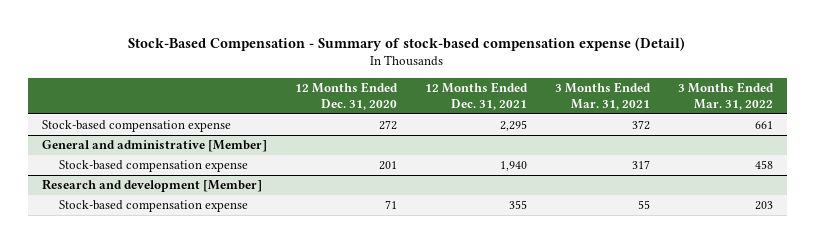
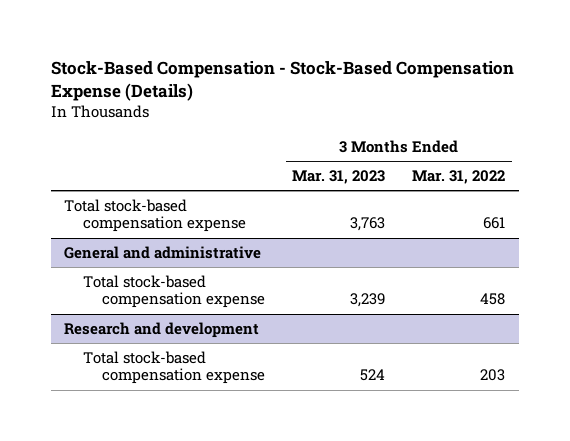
[128,37,686,52] Stock-Based Compensation - Summary of stock-based compensation expense (Detail) -> [50,60,514,101] Stock-Based Compensation - Stock-Based Compensation Expense (Details)
[295,82,399,111] 12 Months Ended Dec. 31, 2020 -> none
[424,82,528,111] 12 Months Ended Dec. 31, 2021 -> none
[554,82,651,111] 3 Months Ended Mar. 31, 2021 -> none
none -> [292,169,386,184] Mar. 31, 2023
[42,120,232,133] Stock-based compensation expense -> [64,198,247,233] Total stock-based compensation expense
[42,140,268,153] General and administrative [Member] -> [64,245,262,259] General and administrative
[59,160,249,173] Stock-based compensation expense -> [83,274,266,309] Total stock-based compensation expense
[42,179,263,193] Research and development [Member] -> [64,321,260,338] Research and development
[59,200,249,213] Stock-based compensation expense -> [83,350,266,385] Total stock-based compensation expense

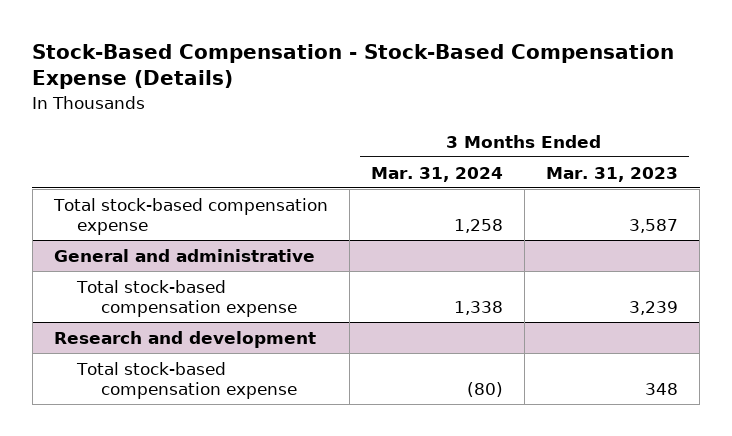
[412,169,506,184] Mar. 31, 2022 -> none
none -> [370,166,503,182] Mar. 31, 2024
[350,217,386,232] 3,763 -> [628,218,678,233] 3,587
[360,369,386,382] 524 -> [644,382,678,395] 348

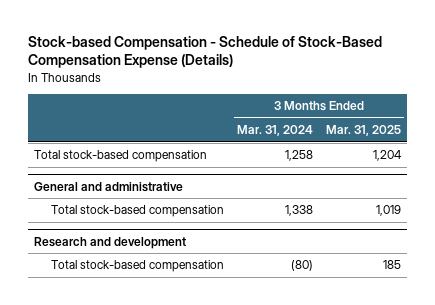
[32,43,675,90] Stock-Based Compensation - Stock-Based Compensation Expense (Details) -> [27,35,382,69] Stock-based Compensation - Schedule of Stock-Based Compensation Expense (Details)
[545,166,678,182] Mar. 31, 2023 -> none
none -> [325,125,401,137] Mar. 31, 2025
[52,197,328,235] Total stock-based compensation expense -> [34,150,208,163] Total stock-based compensation
[76,279,297,317] Total stock-based compensation expense -> [50,205,224,218] Total stock-based compensation
[76,361,297,399] Total stock-based compensation expense -> [50,260,224,273] Total stock-based compensation

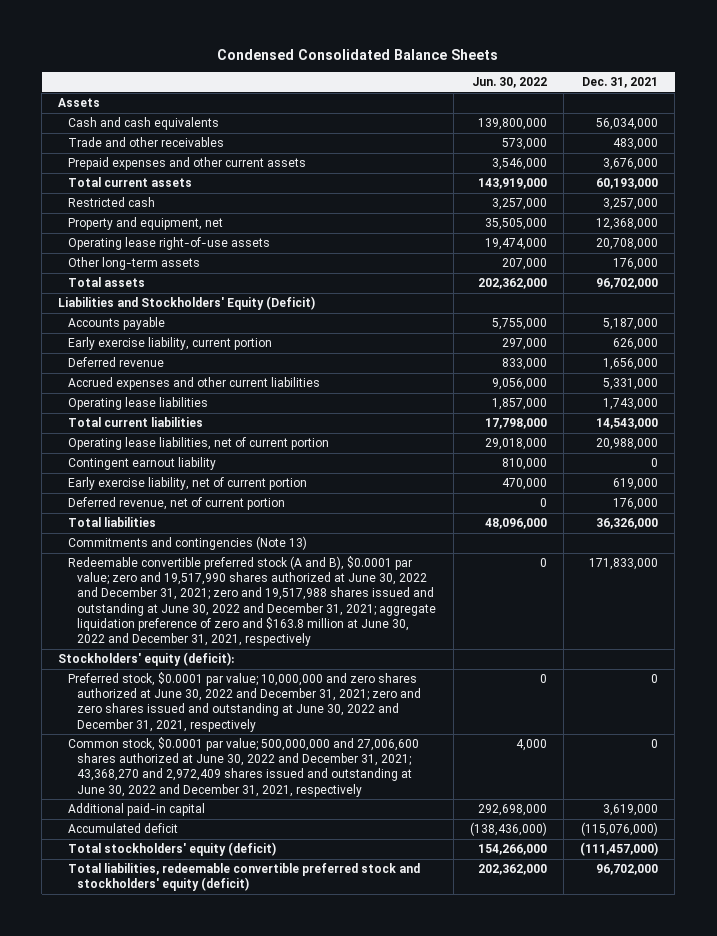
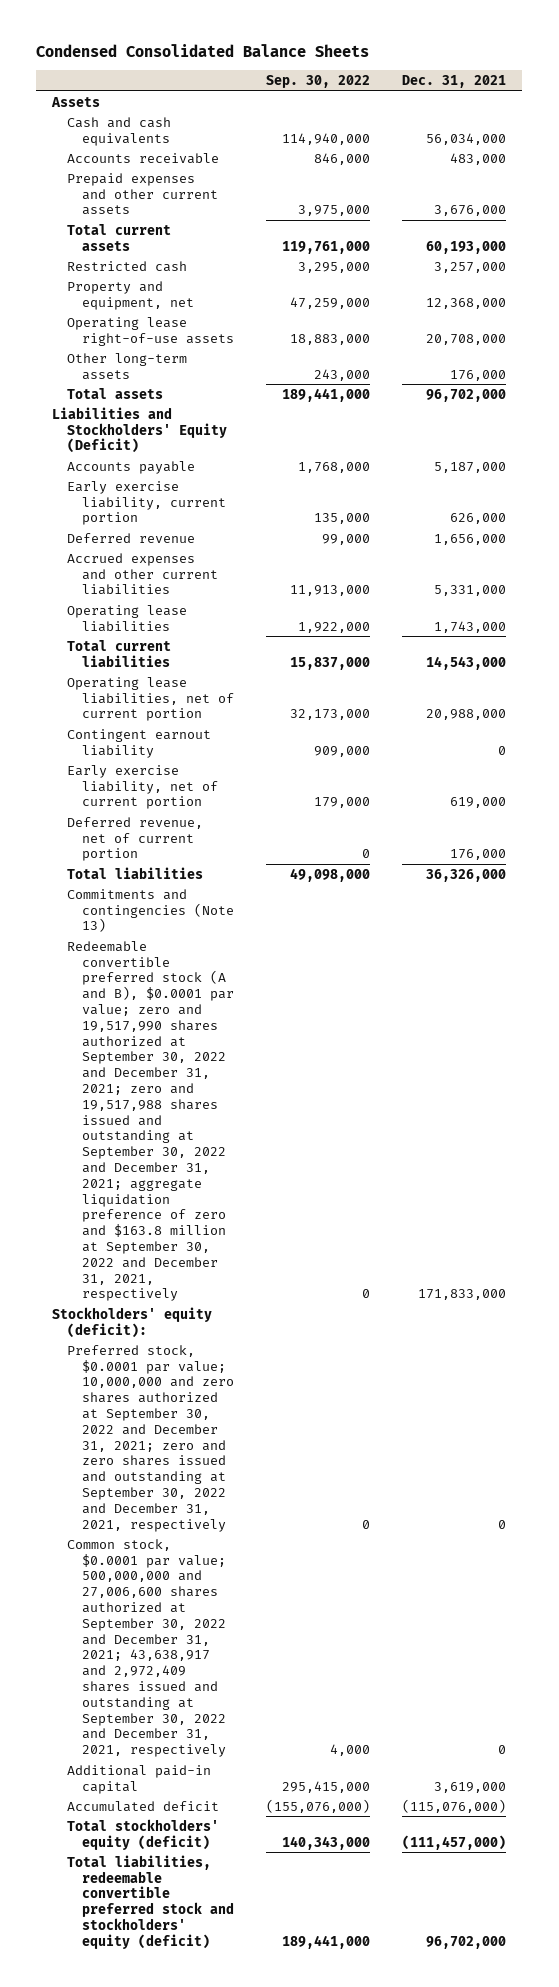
[471,77,547,89] Jun. 30, 2022 -> none
none -> [265,75,370,89] Sep. 30, 2022
[67,137,224,148] Trade and other receivables -> [67,152,220,164] Accounts receivable
[67,556,437,646] Redeemable convertible preferred stock (A and B), $0.0001 par value; zero and 19,517,990 shares authorized at June 30, 2022 and December 31, 2021; zero and 19,517,988 shares issued and outstanding at June 30, 2022 and December 31, 2021; aggregate liquidation preference of zero and $163.8 million at June 30, 2022 and December 31, 2021, respectively -> [67,940,234,1302] Redeemable convertible preferred stock (A and B), $0.0001 par value; zero and 19,517,990 shares authorized at September 30, 2022 and December 31, 2021; zero and 19,517,988 shares issued and outstanding at September 30, 2022 and December 31, 2021; aggregate liquidation preference of zero and $163.8 million at September 30, 2022 and December 31, 2021, respectively
[67,672,422,732] Preferred stock, $0.0001 par value; 10,000,000 and zero shares authorized at June 30, 2022 and December 31, 2021; zero and zero shares issued and outstanding at June 30, 2022 and December 31, 2021, respectively -> [67,1344,234,1532] Preferred stock, $0.0001 par value; 10,000,000 and zero shares authorized at September 30, 2022 and December 31, 2021; zero and zero shares issued and outstanding at September 30, 2022 and December 31, 2021, respectively
[67,737,419,797] Common stock, $0.0001 par value; 500,000,000 and 27,006,600 shares authorized at June 30, 2022 and December 31, 2021; 43,368,270 and 2,972,409 shares issued and outstanding at June 30, 2022 and December 31, 2021, respectively -> [67,1538,226,1758] Common stock, $0.0001 par value; 500,000,000 and 27,006,600 shares authorized at September 30, 2022 and December 31, 2021; 43,638,917 and 2,972,409 shares issued and outstanding at September 30, 2022 and December 31, 2021, respectively

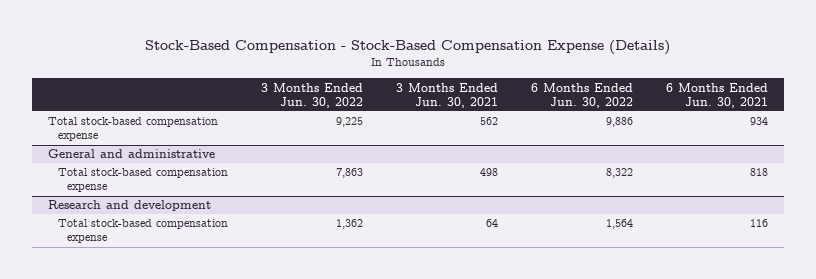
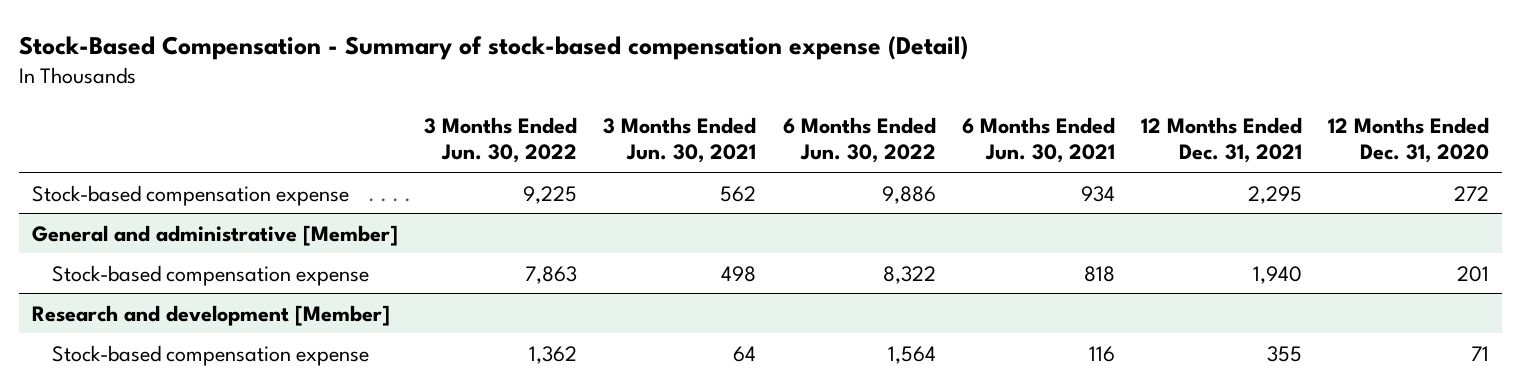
[145,40,671,56] Stock-Based Compensation - Stock-Based Compensation Expense (Details) -> [19,35,969,60] Stock-Based Compensation - Summary of stock-based compensation expense (Detail)
none -> [1140,116,1302,164] 12 Months Ended Dec. 31, 2021
none -> [1327,116,1489,164] 12 Months Ended Dec. 31, 2020
[48,117,219,142] Total stock-based compensation expense -> [32,184,350,206] Stock-based compensation expense
[48,149,216,159] General and administrative -> [32,224,399,246] General and administrative [Member]
[57,168,228,193] Total stock-based compensation expense -> [51,264,369,286] Stock-based compensation expense
[48,200,212,212] Research and development -> [32,304,391,326] Research and development [Member]
[57,219,228,244] Total stock-based compensation expense -> [51,344,369,366] Stock-based compensation expense

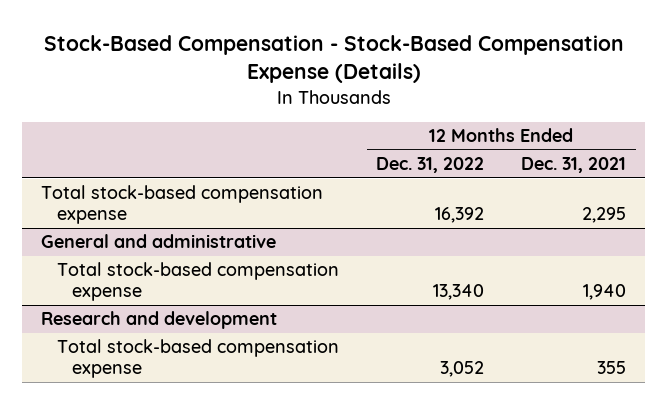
[19,35,969,60] Stock-Based Compensation - Summary of stock-based compensation expense (Detail) -> [43,34,624,84] Stock-Based Compensation - Stock-Based Compensation Expense (Details)
[424,116,578,164] 3 Months Ended Jun. 30, 2022 -> none
[603,116,757,164] 3 Months Ended Jun. 30, 2021 -> none
[782,116,936,164] 6 Months Ended Jun. 30, 2022 -> none
[961,116,1115,164] 6 Months Ended Jun. 30, 2021 -> none
[1327,116,1489,164] 12 Months Ended Dec. 31, 2020 -> none
none -> [375,157,484,174] Dec. 31, 2022
[32,184,350,206] Stock-based compensation expense -> [41,185,324,225] Total stock-based compensation expense
[32,224,399,246] General and administrative [Member] -> [41,234,277,249] General and administrative
[51,264,369,286] Stock-based compensation expense -> [56,262,339,302] Total stock-based compensation expense
[32,304,391,326] Research and development [Member] -> [41,311,278,330] Research and development
[51,344,369,366] Stock-based compensation expense -> [56,339,339,379] Total stock-based compensation expense

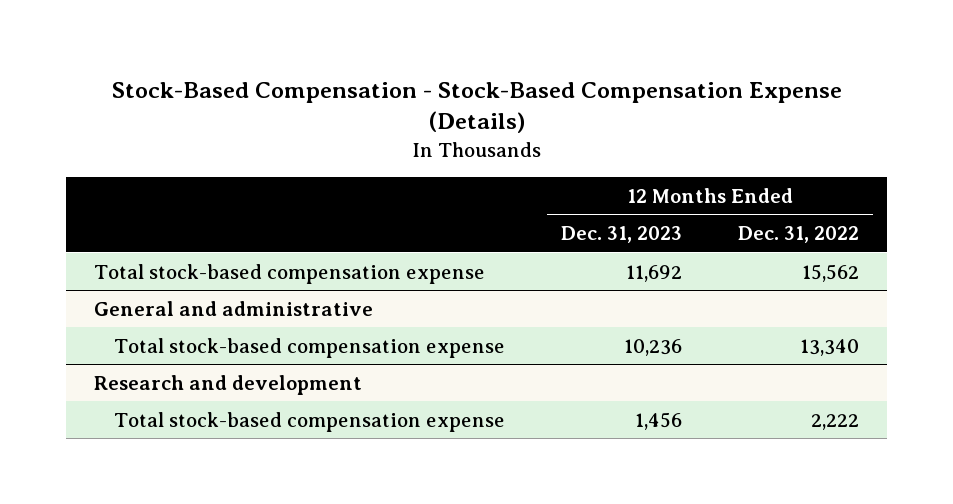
[521,157,627,174] Dec. 31, 2021 -> none
none -> [561,226,683,244] Dec. 31, 2023
[434,207,484,224] 16,392 -> [801,263,859,282] 15,562
[439,361,484,378] 3,052 -> [810,413,859,430] 2,222

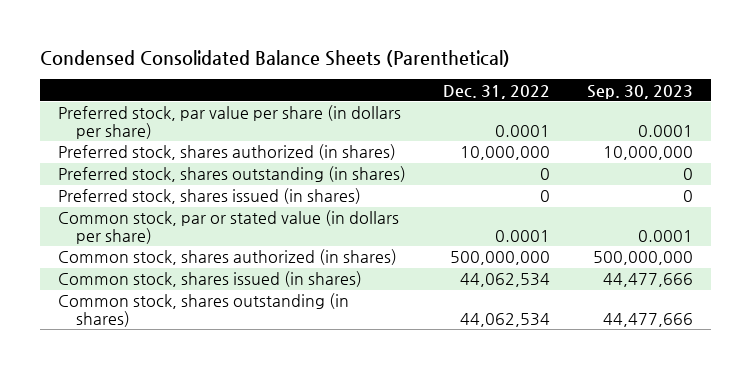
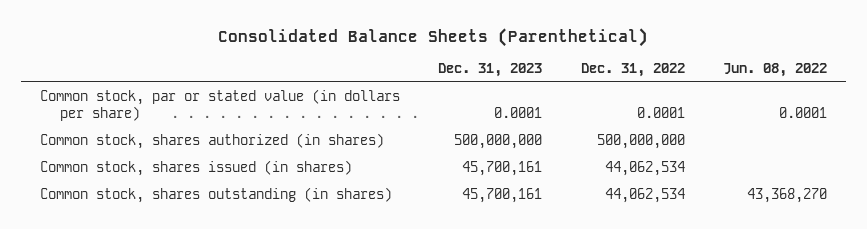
[39,49,510,67] Condensed Consolidated Balance Sheets (Parenthetical) -> [218,27,649,47] Consolidated Balance Sheets (Parenthetical)
[586,84,693,99] Sep. 30, 2023 -> none
none -> [438,63,543,78] Dec. 31, 2023
none -> [723,63,828,78] Jun. 08, 2022
[58,105,402,140] Preferred stock, par value per share (in dollars per share) -> none
[58,144,397,161] Preferred stock, shares authorized (in shares) -> none
[58,166,407,183] Preferred stock, shares outstanding (in shares) -> none
[58,188,362,205] Preferred stock, shares issued (in shares) -> none

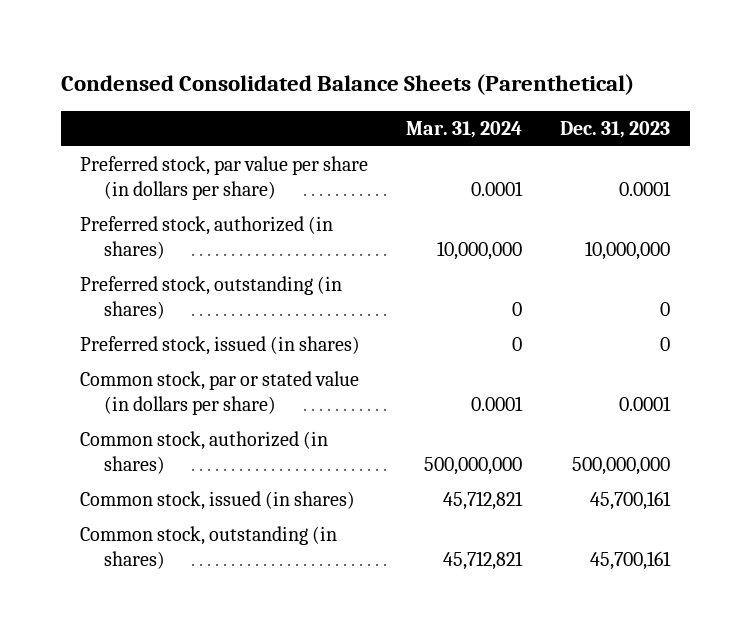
[218,27,649,47] Consolidated Balance Sheets (Parenthetical) -> [60,74,634,96] Condensed Consolidated Balance Sheets (Parenthetical)
[580,63,685,78] Dec. 31, 2022 -> none
[723,63,828,78] Jun. 08, 2022 -> none
none -> [406,120,523,138] Mar. 31, 2024
none -> [79,156,368,201] Preferred stock, par value per share (in dollars per share)
none -> [79,216,333,260] Preferred stock, authorized (in shares)
none -> [79,276,342,320] Preferred stock, outstanding (in shares)
none -> [79,336,360,356] Preferred stock, issued (in shares)
[39,133,384,150] Common stock, shares authorized (in shares) -> [79,431,328,475] Common stock, authorized (in shares)
[39,160,352,177] Common stock, shares issued (in shares) -> [79,491,355,511] Common stock, issued (in shares)
[39,187,392,204] Common stock, shares outstanding (in shares) -> [79,526,337,570] Common stock, outstanding (in shares)

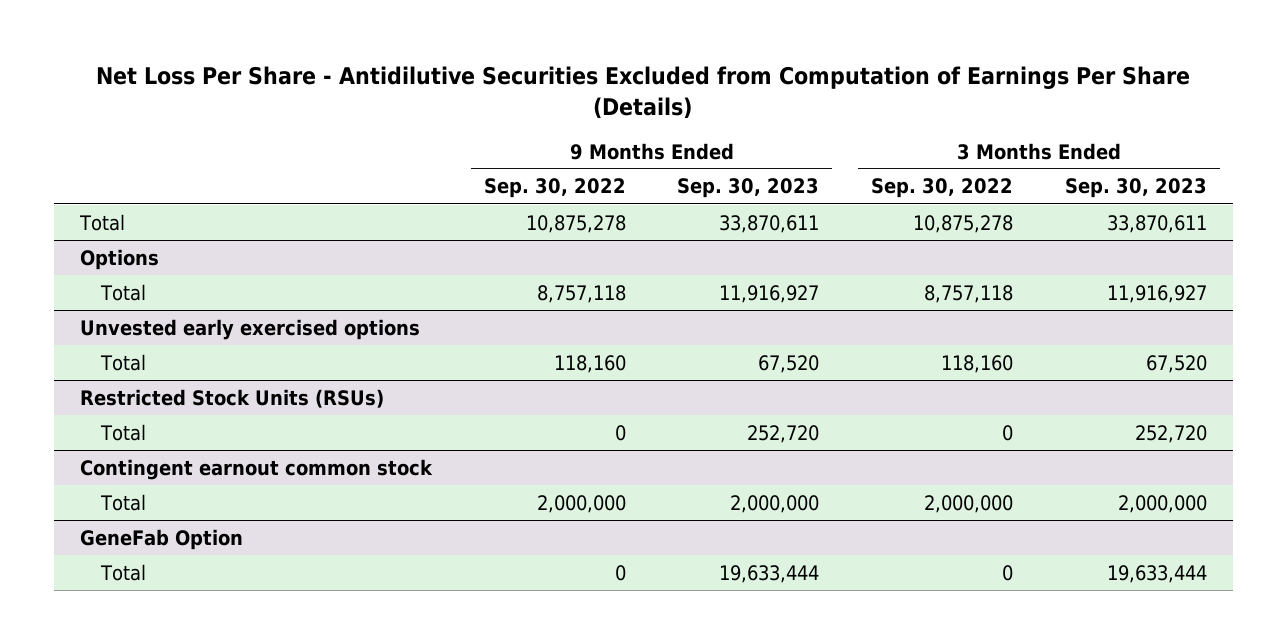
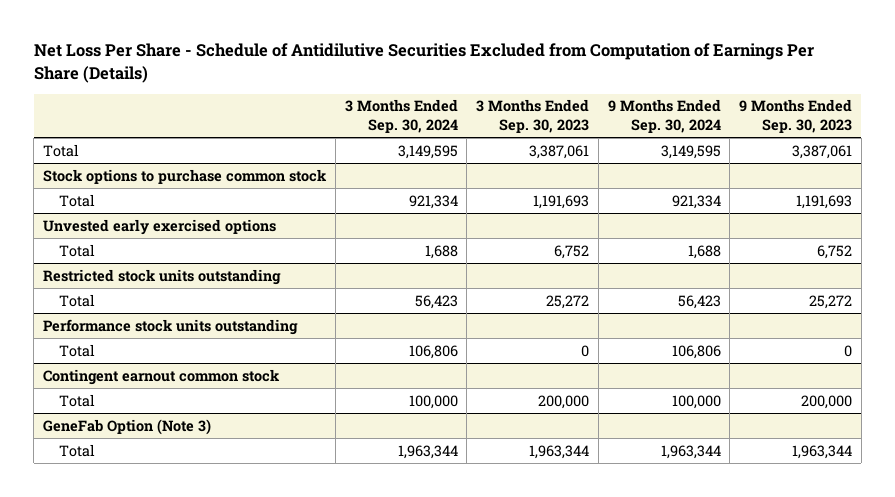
[96,66,1191,119] Net Loss Per Share - Antidilutive Securities Excluded from Computation of Earnings Per Share (Details) -> [33,43,814,83] Net Loss Per Share - Schedule of Antidilutive Securities Excluded from Computation of Earnings Per Share (Details)
[483,178,626,199] Sep. 30, 2022 -> none
[871,178,1014,199] Sep. 30, 2022 -> none
none -> [344,99,458,133] 3 Months Ended Sep. 30, 2024
none -> [607,99,721,133] 9 Months Ended Sep. 30, 2024
[719,214,820,233] 33,870,611 -> [791,144,852,159] 3,387,061
[1106,214,1207,233] 33,870,611 -> [529,144,590,159] 3,387,061
[79,248,159,270] Options -> [43,168,328,184] Stock options to purchase common stock
[719,284,820,303] 11,916,927 -> [795,194,852,209] 1,191,693
[1106,284,1207,303] 11,916,927 -> [533,194,590,209] 1,191,693
[758,354,820,373] 67,520 -> [816,244,852,259] 6,752
[1145,354,1207,373] 67,520 -> [554,244,590,259] 6,752
[79,388,384,408] Restricted Stock Units (RSUs) -> [43,268,282,285] Restricted stock units outstanding
[747,424,820,443] 252,720 -> [808,294,852,309] 25,272
[1134,424,1207,443] 252,720 -> [546,294,590,309] 25,272
none -> [43,318,299,335] Performance stock units outstanding
none -> [58,343,95,357] Total
[730,494,820,513] 2,000,000 -> [800,394,852,409] 200,000
[1117,494,1207,513] 2,000,000 -> [538,394,590,409] 200,000
[79,528,243,550] GeneFab Option -> [43,418,212,435] GeneFab Option (Note 3)
[719,564,820,583] 19,633,444 -> [791,444,852,459] 1,963,344
[1106,564,1207,583] 19,633,444 -> [529,444,590,459] 1,963,344

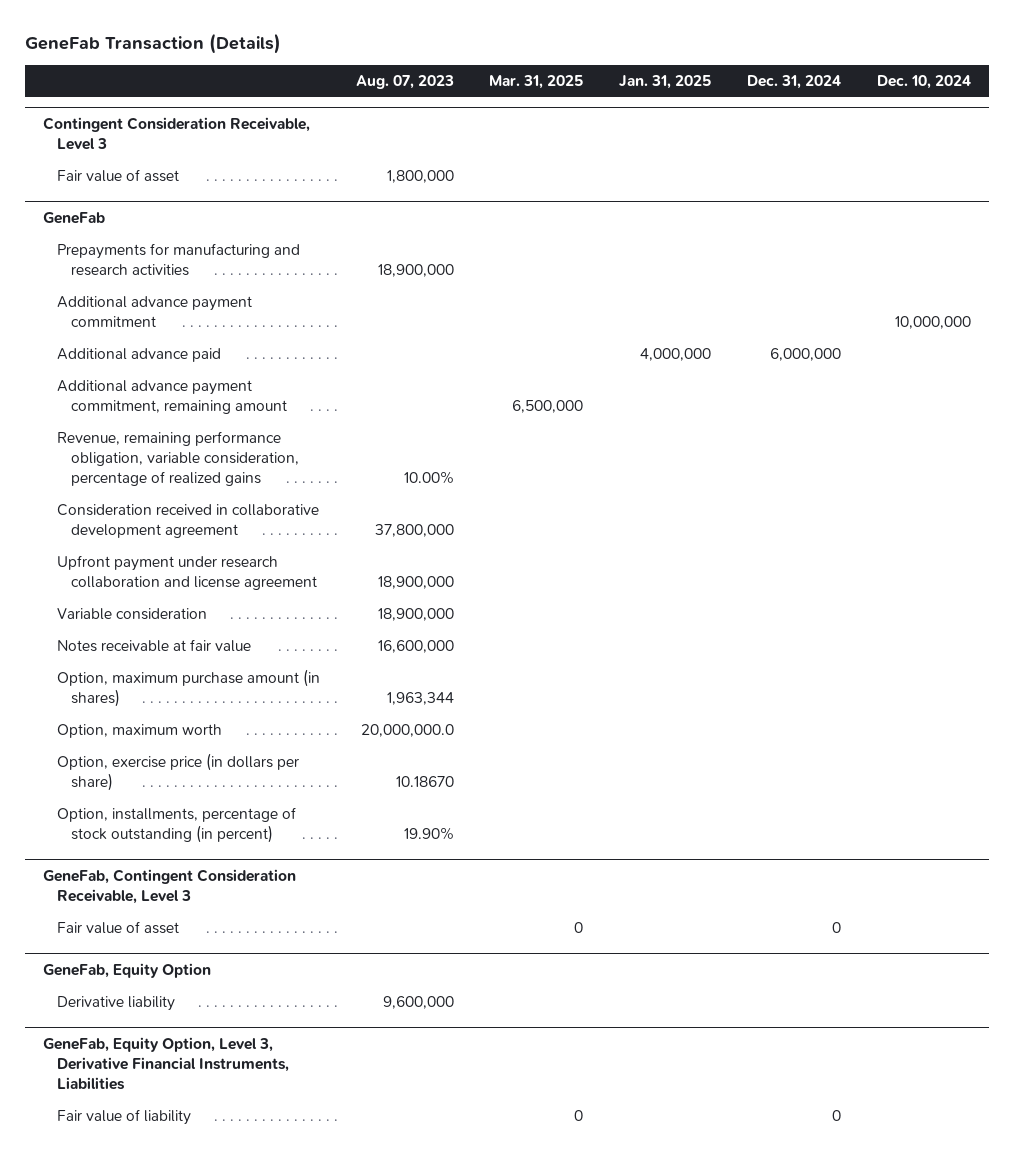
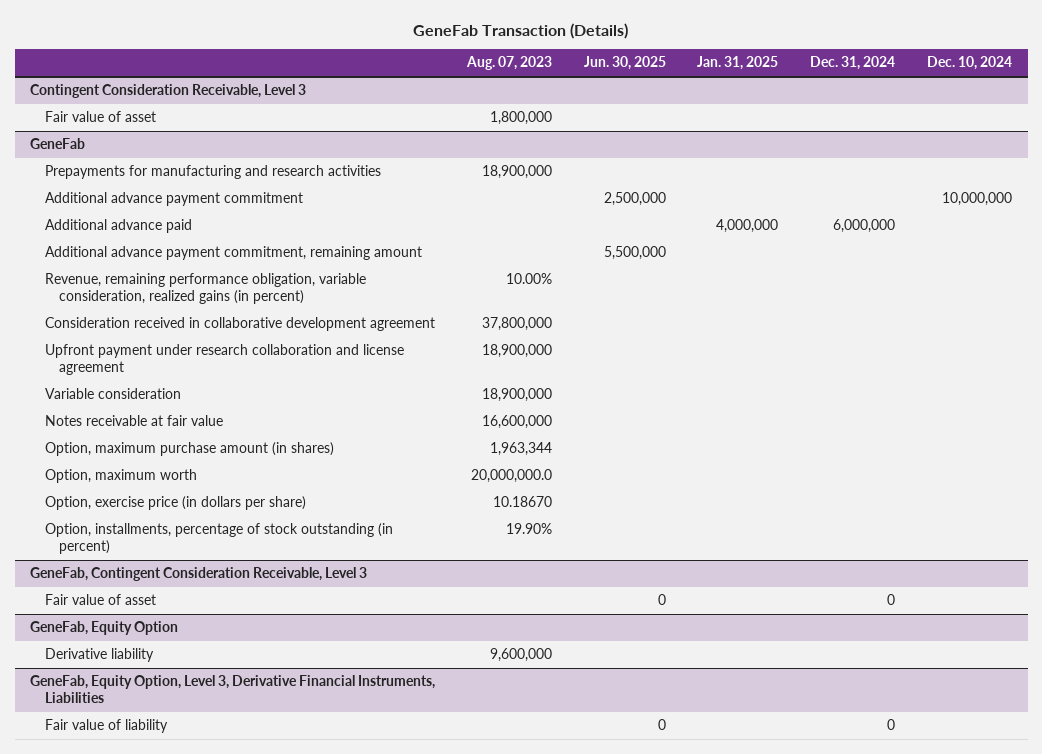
[489,74,584,89] Mar. 31, 2025 -> none
none -> [583,56,666,71] Jun. 30, 2025
[56,431,299,486] Revenue, remaining performance obligation, variable consideration, percentage of realized gains -> [44,273,366,305] Revenue, remaining performance obligation, variable consideration, realized gains (in percent)

